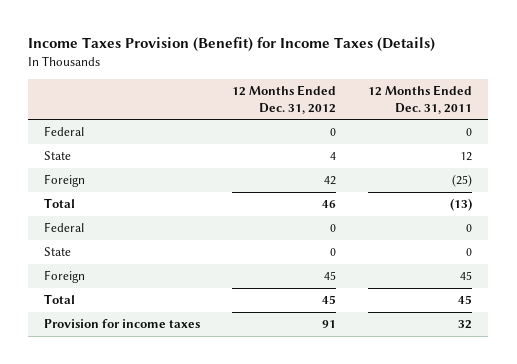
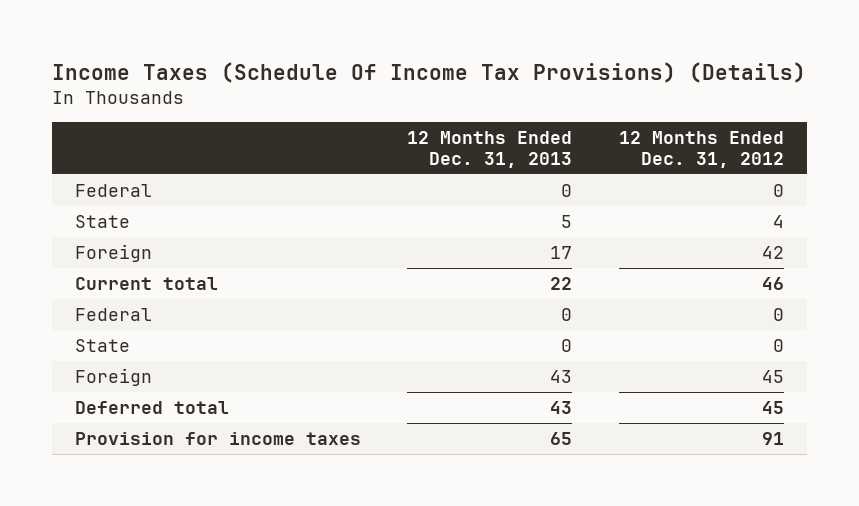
[28,37,436,53] Income Taxes Provision (Benefit) for Income Taxes (Details) -> [51,61,806,83] Income Taxes (Schedule Of Income Tax Provisions) (Details)
[368,85,473,114] 12 Months Ended Dec. 31, 2011 -> none
none -> [407,130,573,168] 12 Months Ended Dec. 31, 2013
[44,198,76,209] Total -> [75,277,219,291] Current total
[44,294,76,305] Total -> [75,401,230,415] Deferred total

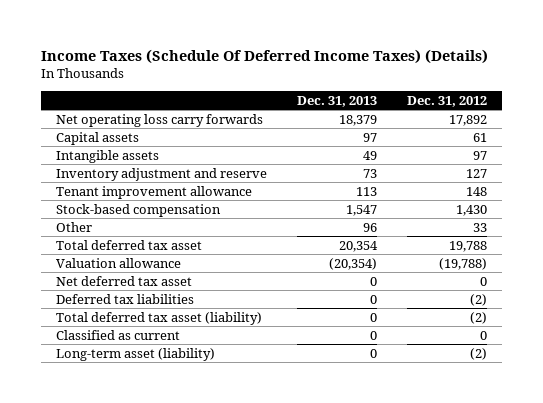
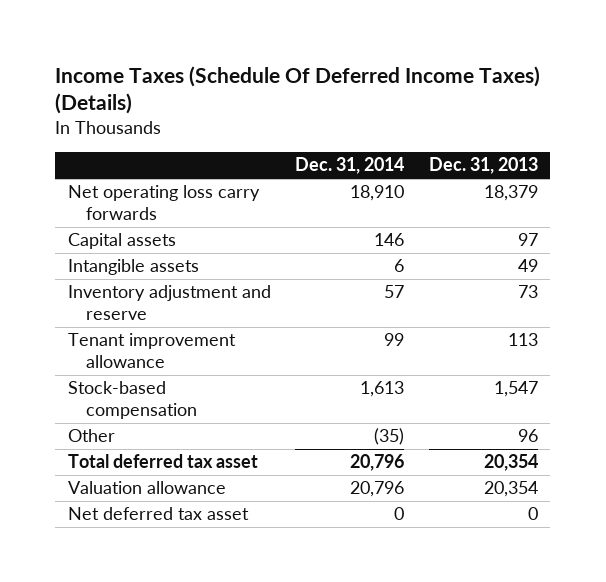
[407,95,488,107] Dec. 31, 2012 -> none
none -> [295,157,405,175] Dec. 31, 2014
[329,257,378,270] (20,354) -> [484,481,539,498] 20,354
[56,293,195,304] Deferred tax liabilities -> none
[56,311,263,325] Total deferred tax asset (liability) -> none
[56,329,181,340] Classified as current -> none
[56,347,216,361] Long-term asset (liability) -> none

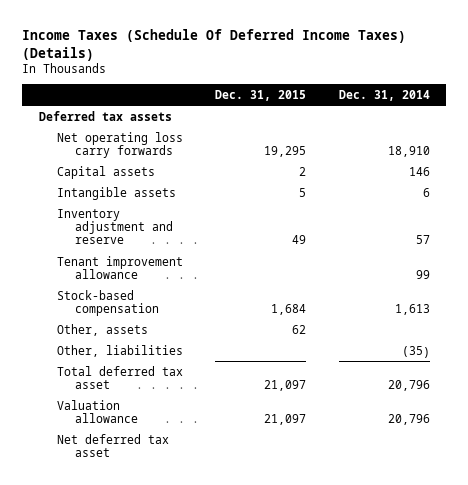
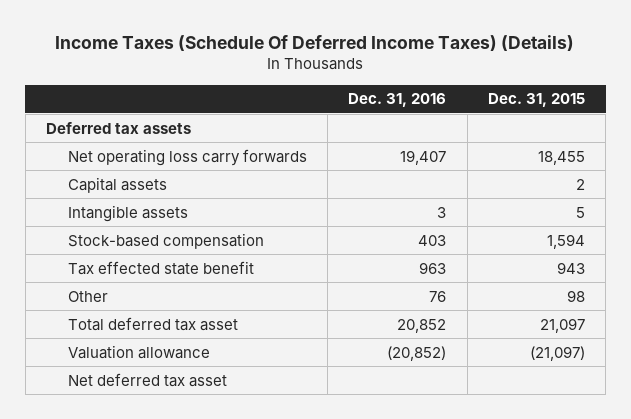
[338,89,430,101] Dec. 31, 2014 -> none
none -> [348,93,447,108] Dec. 31, 2016
[264,145,307,157] 19,295 -> [537,150,585,165] 18,455
[56,208,173,245] Inventory adjustment and reserve -> none
[56,255,183,279] Tenant improvement allowance -> none
[56,344,183,357] Other, liabilities -> none
[271,303,307,315] 1,684 -> [546,233,585,249] 1,594
none -> [67,260,254,275] Tax effected state benefit
[56,323,148,336] Other, assets -> [67,290,108,302] Other
[292,324,307,334] 62 -> [566,289,585,302] 98
[264,413,307,425] 21,097 -> [529,345,585,361] (21,097)

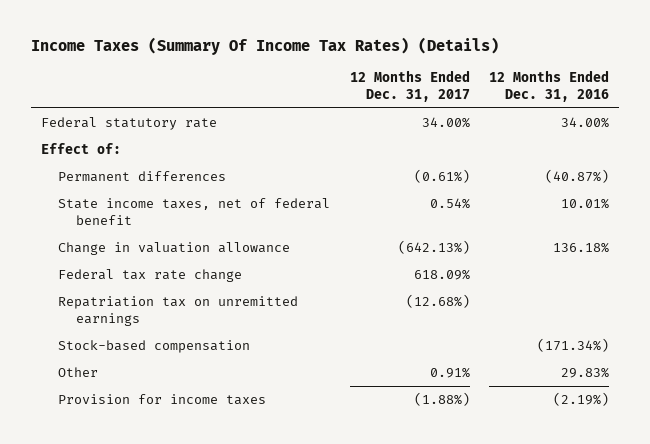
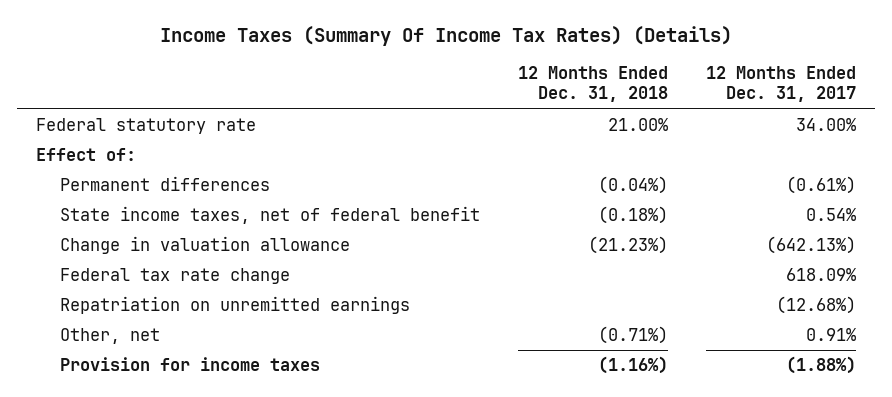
[489,70,610,103] 12 Months Ended Dec. 31, 2016 -> none
none -> [518,66,669,103] 12 Months Ended Dec. 31, 2018
[58,339,251,353] Stock-based compensation -> none
[58,295,299,326] Repatriation tax on unremitted earnings -> [60,295,411,314] Repatriation on unremitted earnings
[58,366,99,377] Other -> [60,327,161,344] Other, net

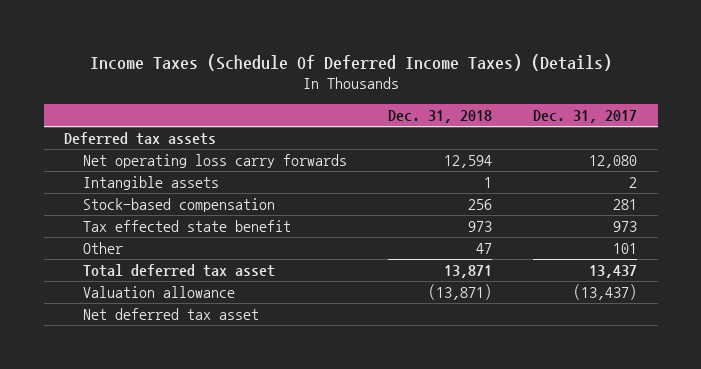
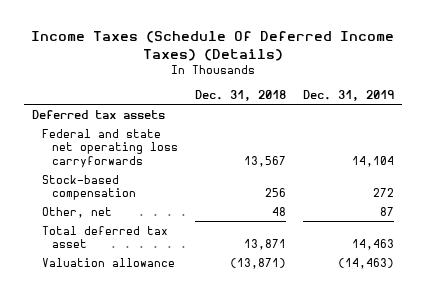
[533,109,638,123] Dec. 31, 2017 -> none
none -> [302,89,394,101] Dec. 31, 2019
[82,176,219,191] Intangible assets -> none
[82,154,347,169] Net operating loss carry forwards -> [42,128,179,168] Federal and state net operating loss carryforwards
[444,155,493,169] 12,594 -> [243,155,286,167] 13,567
[82,220,291,233] Tax effected state benefit -> none
[82,242,123,255] Other -> [42,206,113,218] Other, net
[476,243,493,255] 47 -> [271,206,286,216] 48
[82,308,259,321] Net deferred tax asset -> none

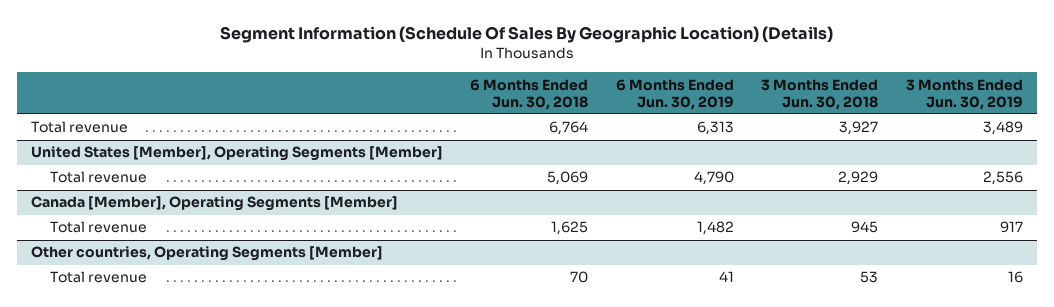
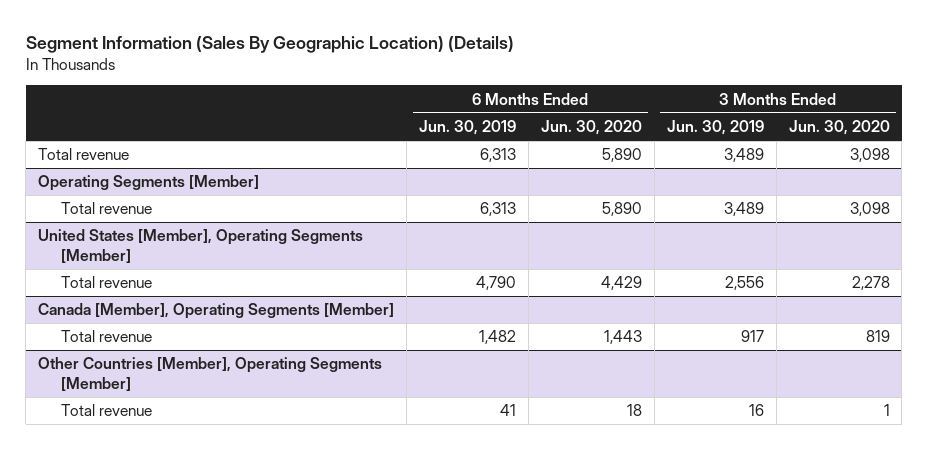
[219,26,833,44] Segment Information (Schedule Of Sales By Geographic Location) (Details) -> [25,36,514,54] Segment Information (Sales By Geographic Location) (Details)
[470,78,589,110] 6 Months Ended Jun. 30, 2018 -> none
[761,78,879,110] 3 Months Ended Jun. 30, 2018 -> none
none -> [540,120,642,136] Jun. 30, 2020
none -> [788,120,890,136] Jun. 30, 2020
none -> [37,175,259,192] Operating Segments [Member]
none -> [61,202,153,215] Total revenue
[30,246,383,262] Other countries, Operating Segments [Member] -> [37,357,382,391] Other Countries [Member], Operating Segments [Member]

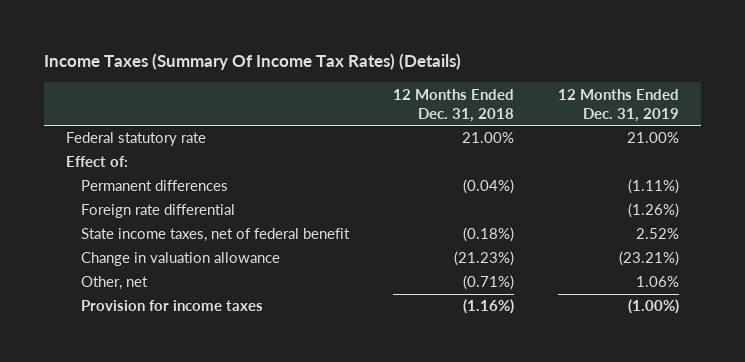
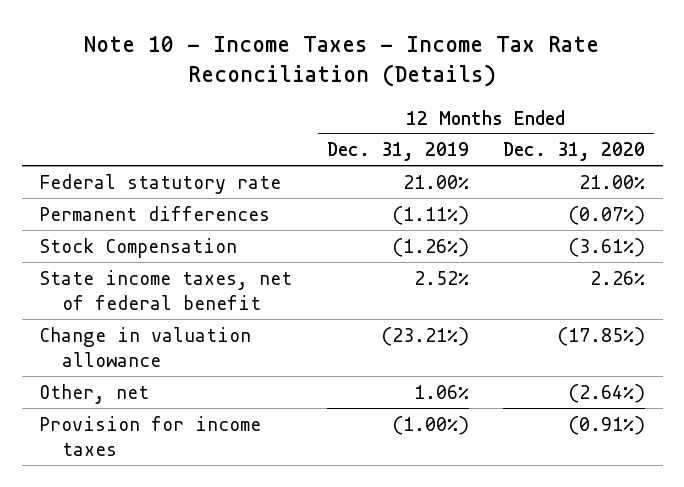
[44,53,462,71] Income Taxes (Summary Of Income Tax Rates) (Details) -> [84,36,600,88] Note 10 - Income Taxes - Income Tax Rate Reconciliation (Details)
[393,88,515,122] 12 Months Ended Dec. 31, 2018 -> none
none -> [503,142,646,162] Dec. 31, 2020
[66,156,129,168] Effect of: -> none
[81,204,236,219] Foreign rate differential -> [38,237,237,258] Stock Compensation

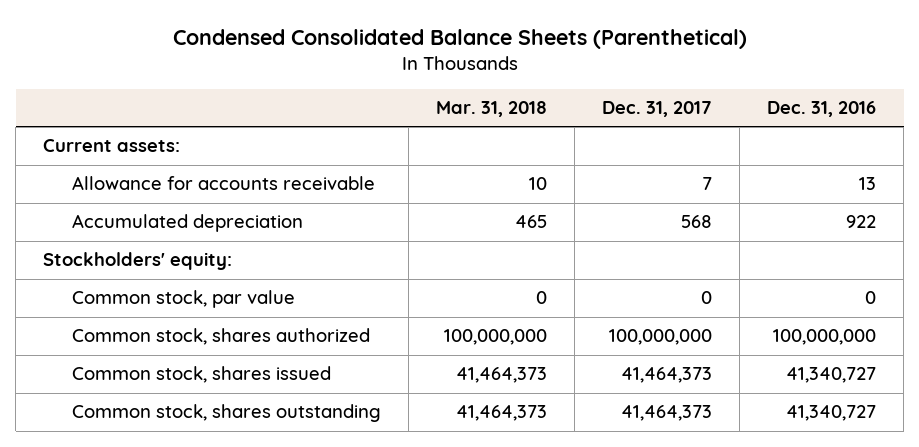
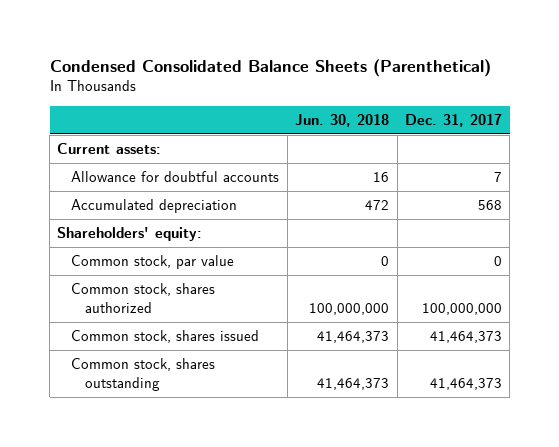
[436,100,548,117] Mar. 31, 2018 -> none
[767,100,877,117] Dec. 31, 2016 -> none
none -> [295,113,390,127] Jun. 30, 2018
[72,176,376,191] Allowance for accounts receivable -> [71,171,280,183] Allowance for doubtful accounts
[43,252,233,271] Stockholders' equity: -> [57,227,203,242] Shareholders' equity:

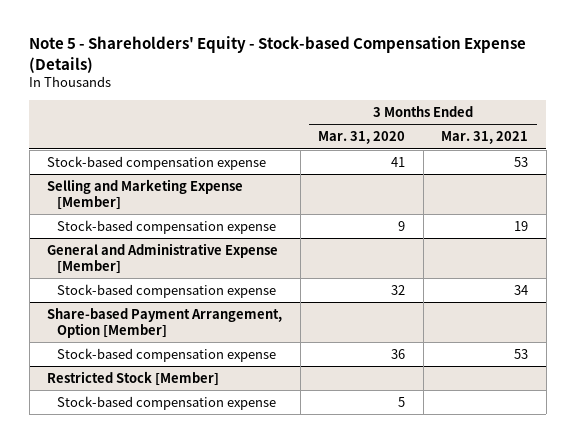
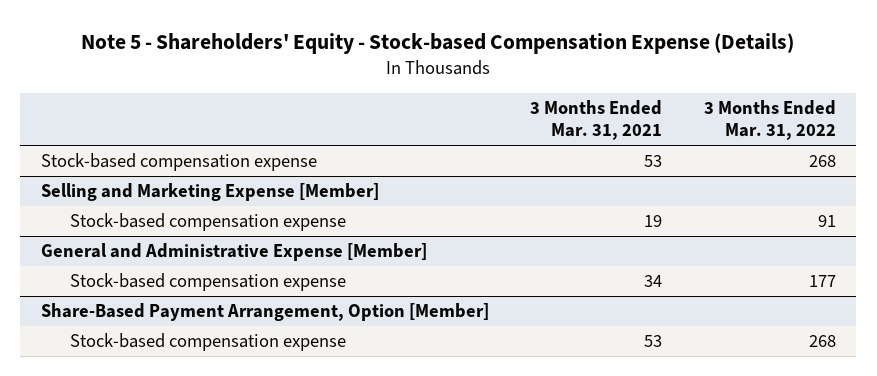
[318,131,406,145] Mar. 31, 2020 -> none
none -> [703,100,836,141] 3 Months Ended Mar. 31, 2022
[47,307,283,338] Share-based Payment Arrangement, Option [Member] -> [40,303,489,322] Share-Based Payment Arrangement, Option [Member]
[47,370,220,386] Restricted Stock [Member] -> none
[57,395,277,410] Stock-based compensation expense -> none

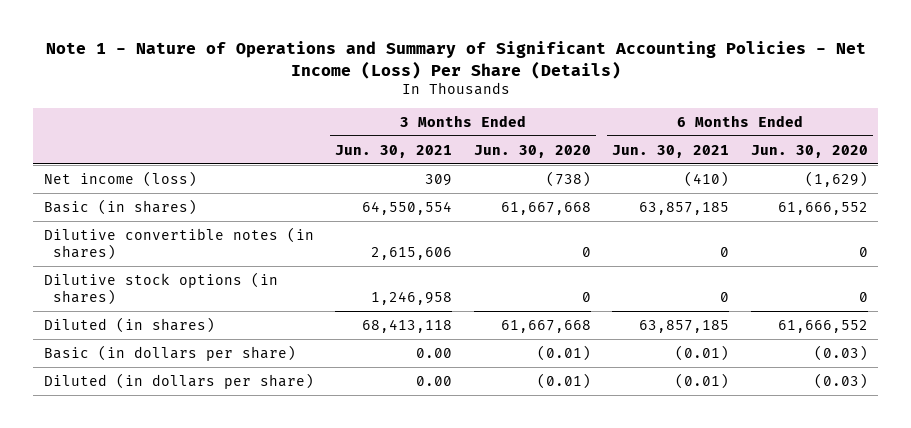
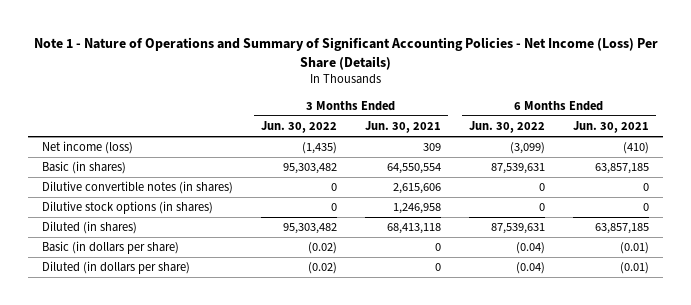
[473,144,591,158] Jun. 30, 2020 -> none
[750,144,868,158] Jun. 30, 2020 -> none
none -> [261,121,338,134] Jun. 30, 2022
none -> [469,121,546,134] Jun. 30, 2022
[416,347,453,358] 0.00 -> [435,243,442,252] 0
[416,375,453,386] 0.00 -> [435,263,442,272] 0

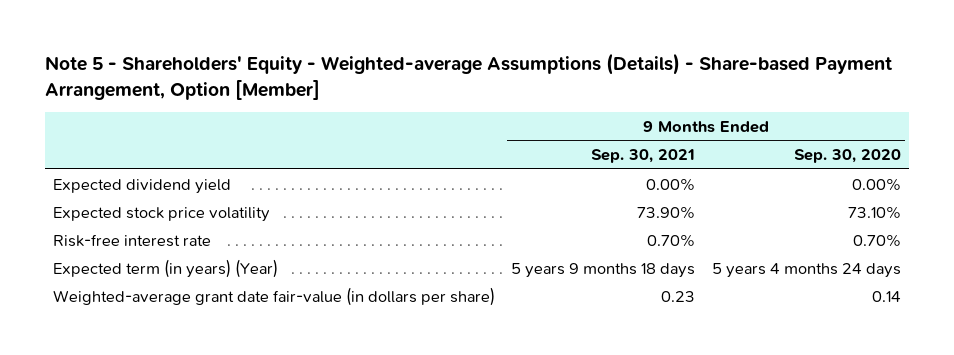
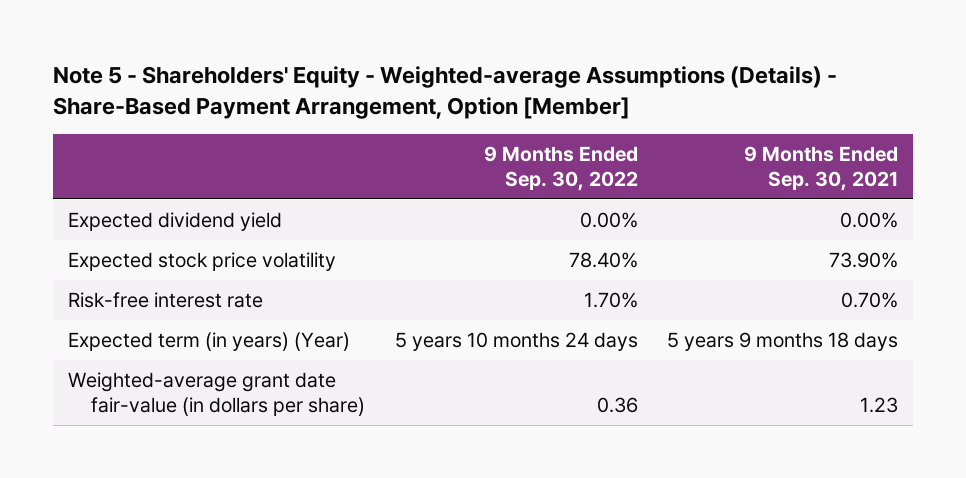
[44,53,892,100] Note 5 - Shareholders' Equity - Weighted-average Assumptions (Details) - Share-based Payment Arrangement, Option [Member] -> [52,66,837,120] Note 5 - Shareholders' Equity - Weighted-average Assumptions (Details) - Share-Based Payment Arrangement, Option [Member]
[793,149,901,164] Sep. 30, 2020 -> none
none -> [483,145,638,191] 9 Months Ended Sep. 30, 2022
[661,290,696,302] 0.23 -> [860,396,899,413] 1.23

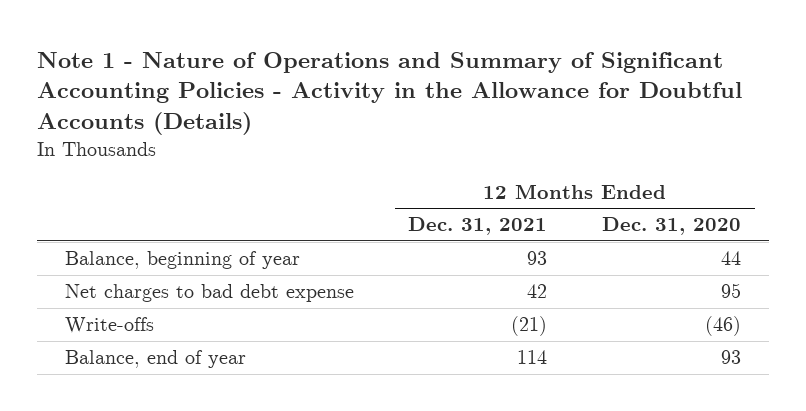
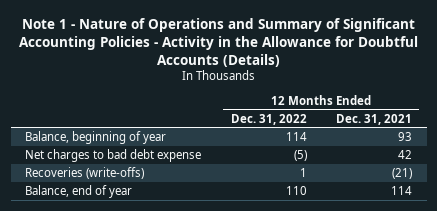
[602,217,742,236] Dec. 31, 2020 -> none
none -> [230,113,307,125] Dec. 31, 2022
[64,317,154,335] Write-offs -> [25,167,145,180] Recoveries (write-offs)

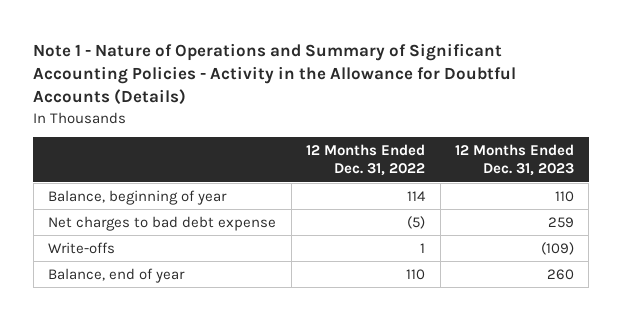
[335,113,412,125] Dec. 31, 2021 -> none
none -> [454,144,574,177] 12 Months Ended Dec. 31, 2023
[25,167,145,180] Recoveries (write-offs) -> [48,241,116,254] Write-offs

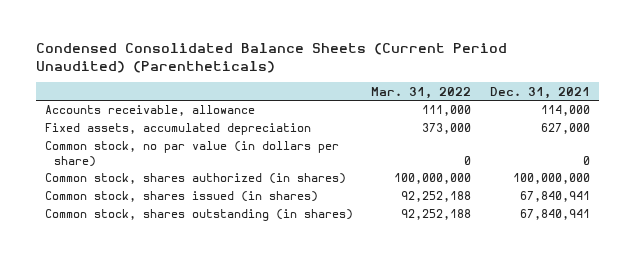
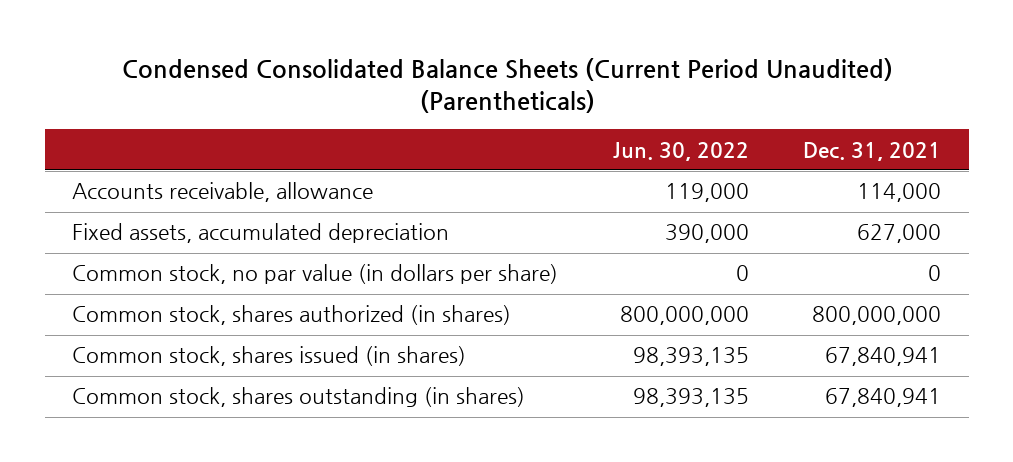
[371,86,472,99] Mar. 31, 2022 -> none
none -> [612,141,749,161] Jun. 30, 2022
[512,173,590,185] 100,000,000 -> [812,306,942,326] 800,000,000

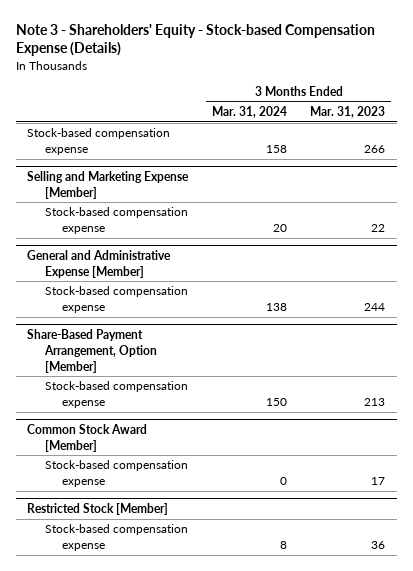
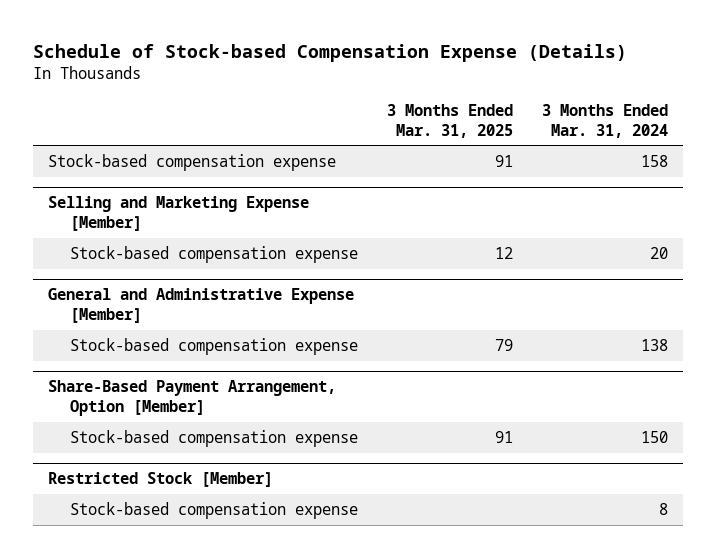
[15,23,375,57] Note 3 - Shareholders' Equity - Stock-based Compensation Expense (Details) -> [33,43,628,62] Schedule of Stock-based Compensation Expense (Details)
[310,106,386,119] Mar. 31, 2023 -> none
none -> [387,103,514,138] 3 Months Ended Mar. 31, 2025
[27,424,148,453] Common Stock Award [Member] -> none
[44,460,188,488] Stock-based compensation expense -> none

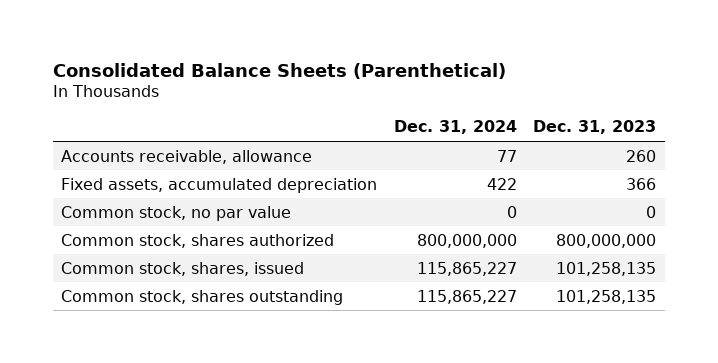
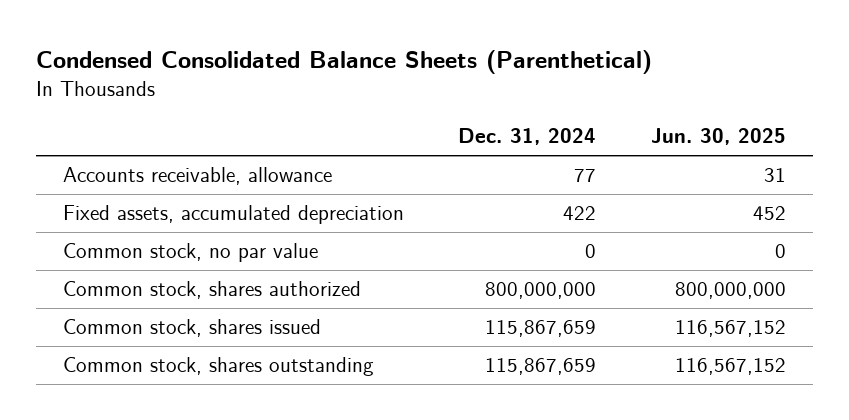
[53,62,507,79] Consolidated Balance Sheets (Parenthetical) -> [35,50,652,75] Condensed Consolidated Balance Sheets (Parenthetical)
[533,120,657,135] Dec. 31, 2023 -> none
none -> [650,127,786,145] Jun. 30, 2025
[61,261,305,276] Common stock, shares, issued -> [63,319,322,338] Common stock, shares issued
[416,261,517,276] 115,865,227 -> [485,320,597,338] 115,867,659
[416,289,517,304] 115,865,227 -> [485,358,597,376] 115,867,659

